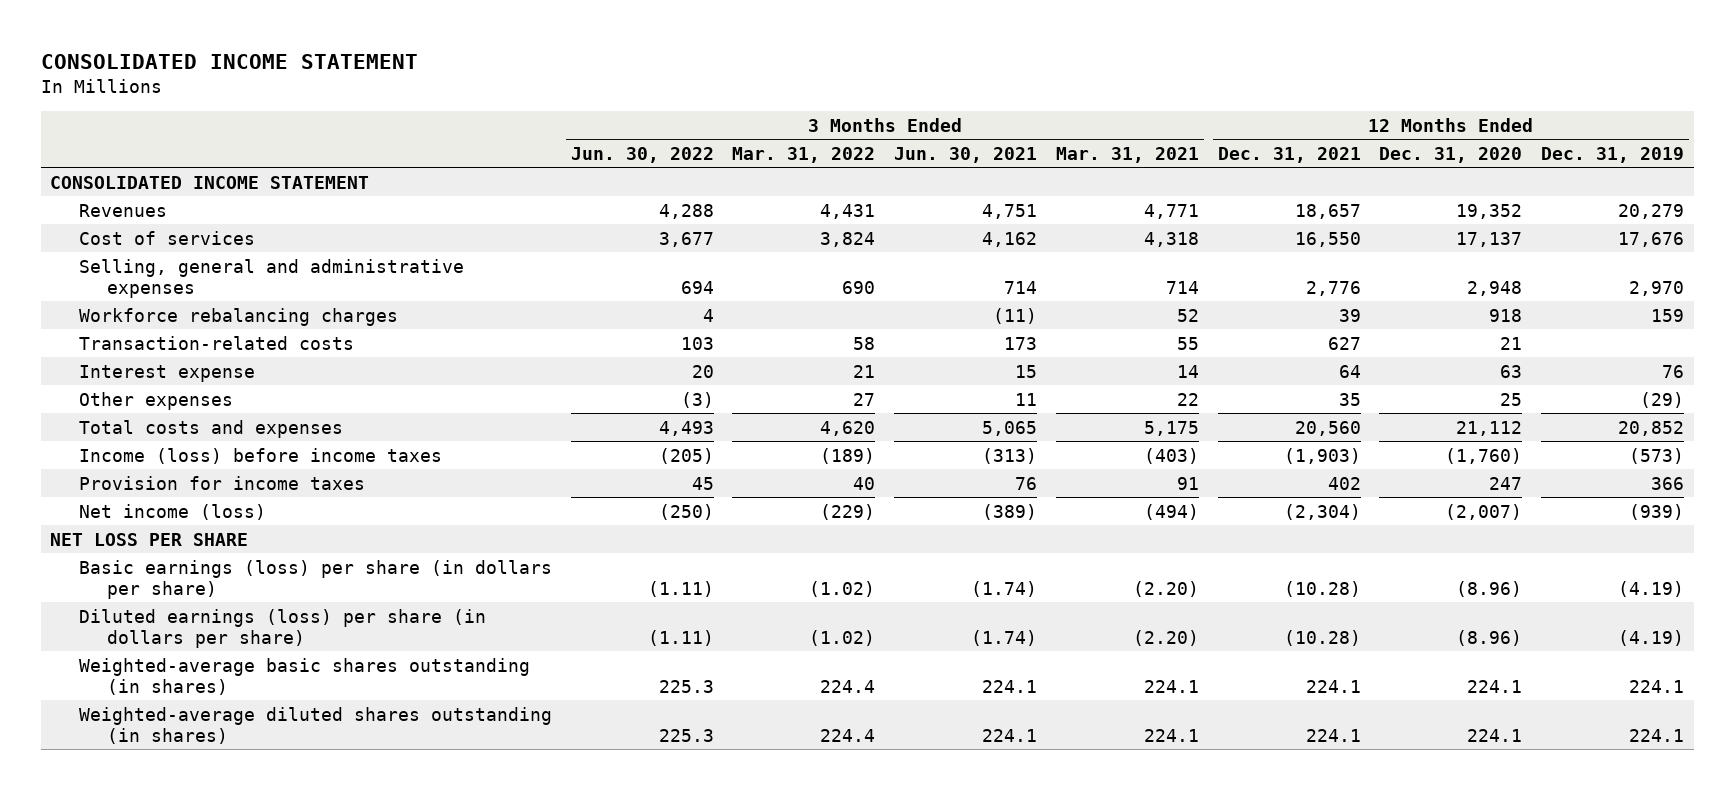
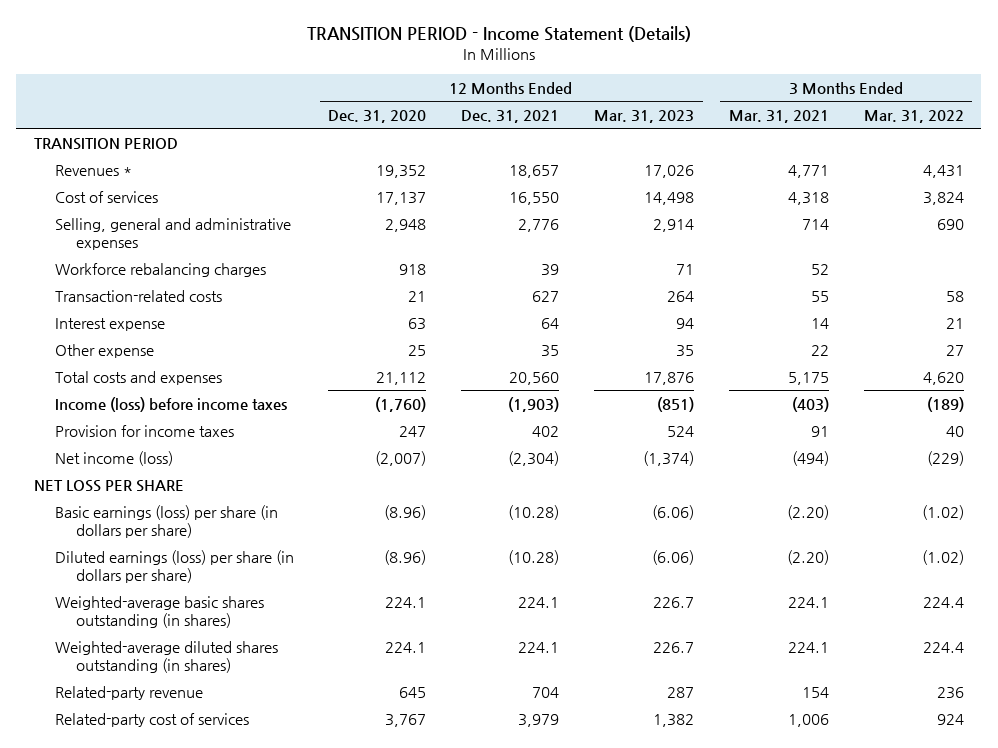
[40,53,418,69] CONSOLIDATED INCOME STATEMENT -> [306,26,691,43] TRANSITION PERIOD - Income Statement (Details)
[570,147,714,164] Jun. 30, 2022 -> none
[894,147,1038,164] Jun. 30, 2021 -> none
[1541,147,1685,164] Dec. 31, 2019 -> none
none -> [594,109,695,123] Mar. 31, 2023
[50,175,370,189] CONSOLIDATED INCOME STATEMENT -> none
none -> [33,137,178,150] TRANSITION PERIOD
[78,203,167,217] Revenues -> [54,164,132,176] Revenues *
[78,391,233,410] Other expenses -> [54,343,154,358] Other expense
none -> [54,685,203,700] Related-party revenue
none -> [54,712,249,727] Related-party cost of services

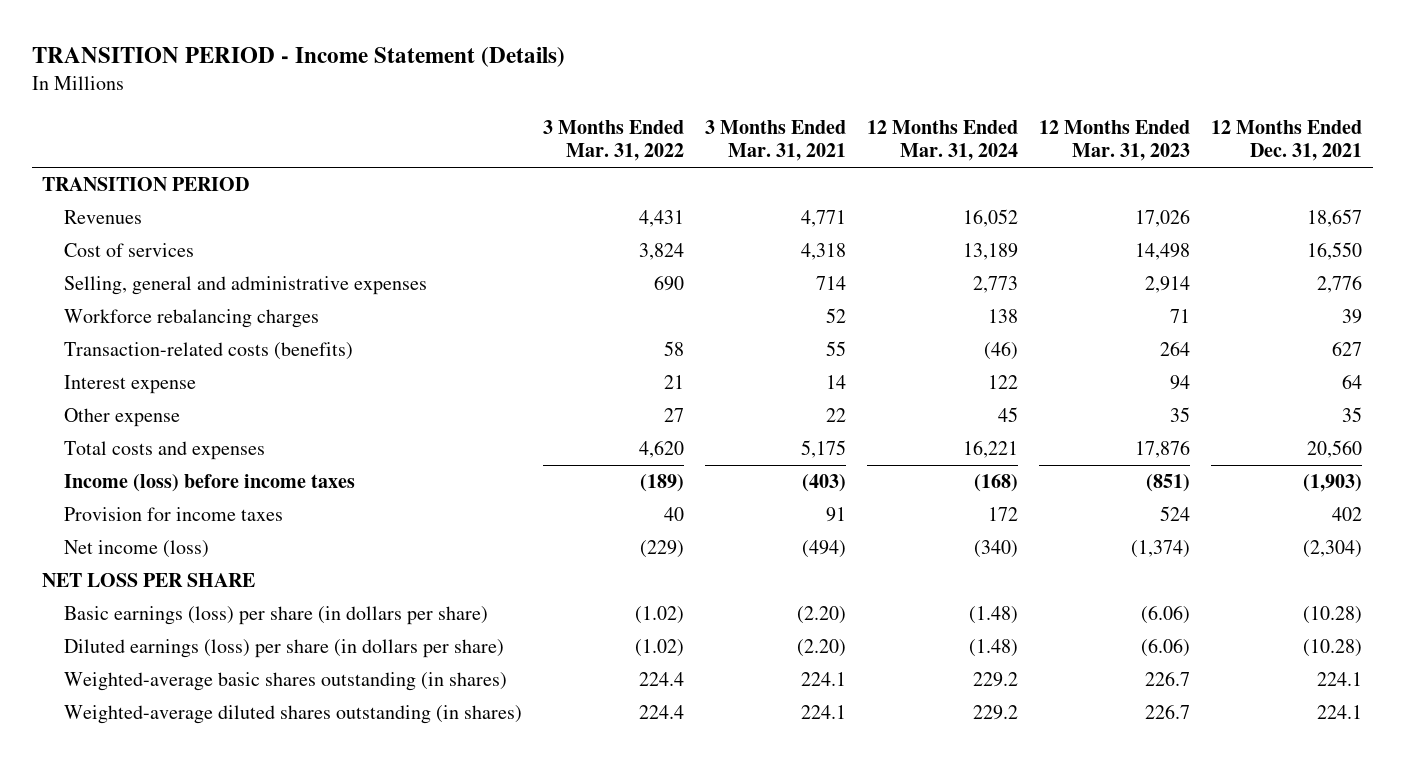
[328,109,427,123] Dec. 31, 2020 -> none
none -> [867,119,1019,162] 12 Months Ended Mar. 31, 2024
[54,164,132,176] Revenues * -> [63,210,142,225] Revenues
[54,289,222,302] Transaction-related costs -> [63,342,353,361] Transaction-related costs (benefits)
[54,685,203,700] Related-party revenue -> none
[54,712,249,727] Related-party cost of services -> none

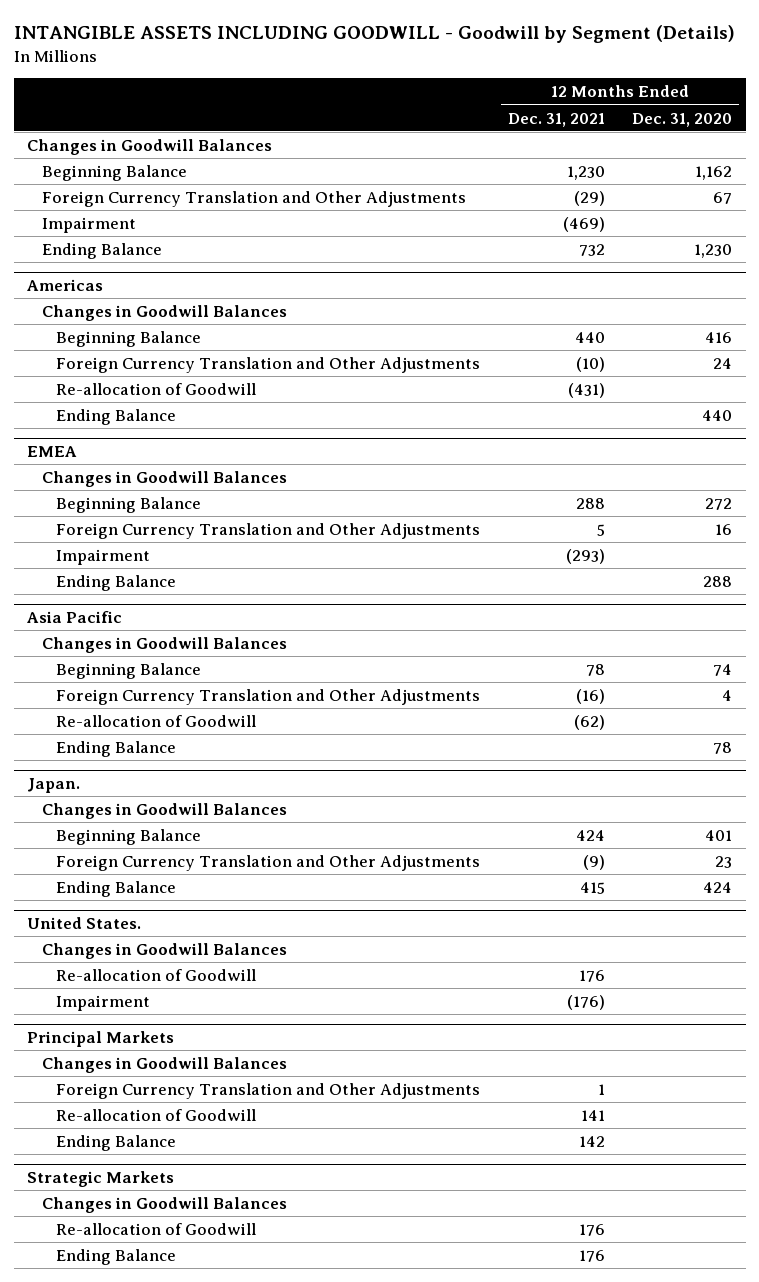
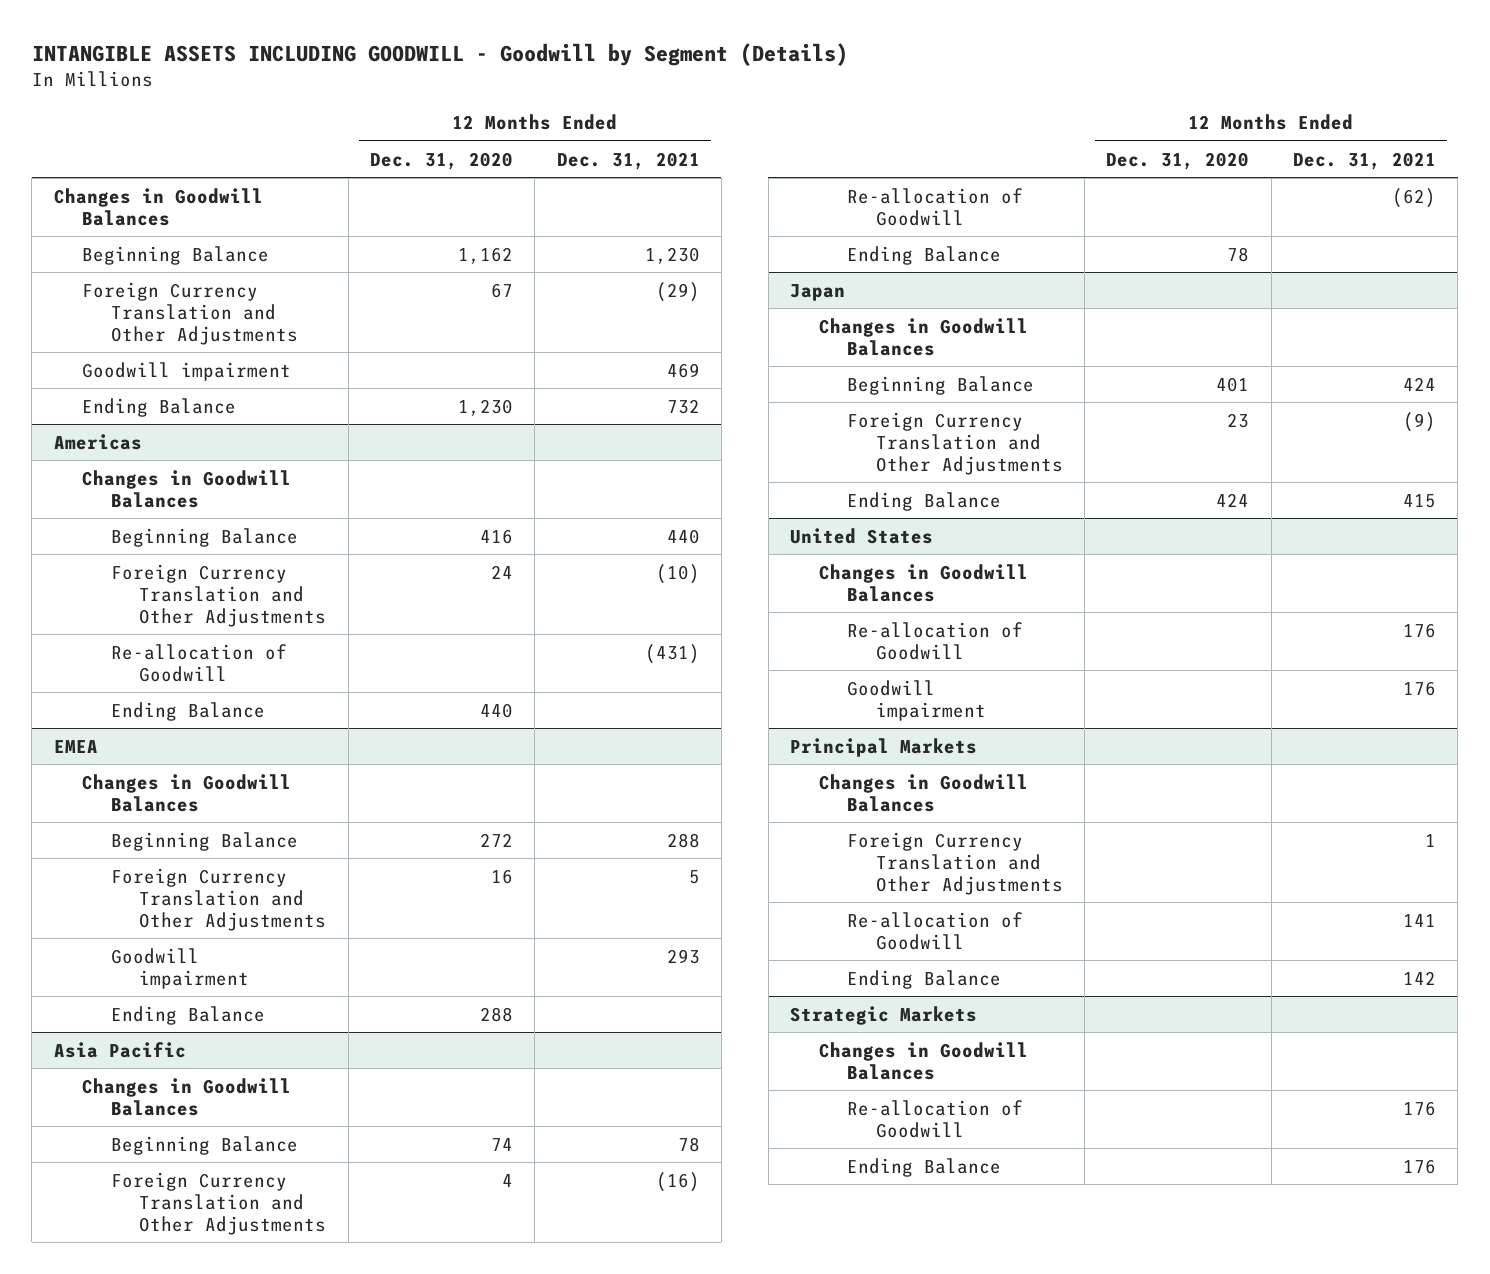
[41,216,136,233] Impairment -> [82,361,292,381] Goodwill impairment
[562,216,605,232] (469) -> [666,362,700,378] 469
[56,548,151,565] Impairment -> [110,947,250,989] Goodwill impairment
[565,548,605,564] (293) -> [666,948,700,964] 293
[27,777,81,793] Japan. -> [790,283,846,301] Japan
[27,916,142,929] United States. -> [790,527,934,544] United States
[56,994,151,1011] Impairment -> [847,679,986,721] Goodwill impairment
[566,994,605,1010] (176) -> [1403,680,1437,696] 176

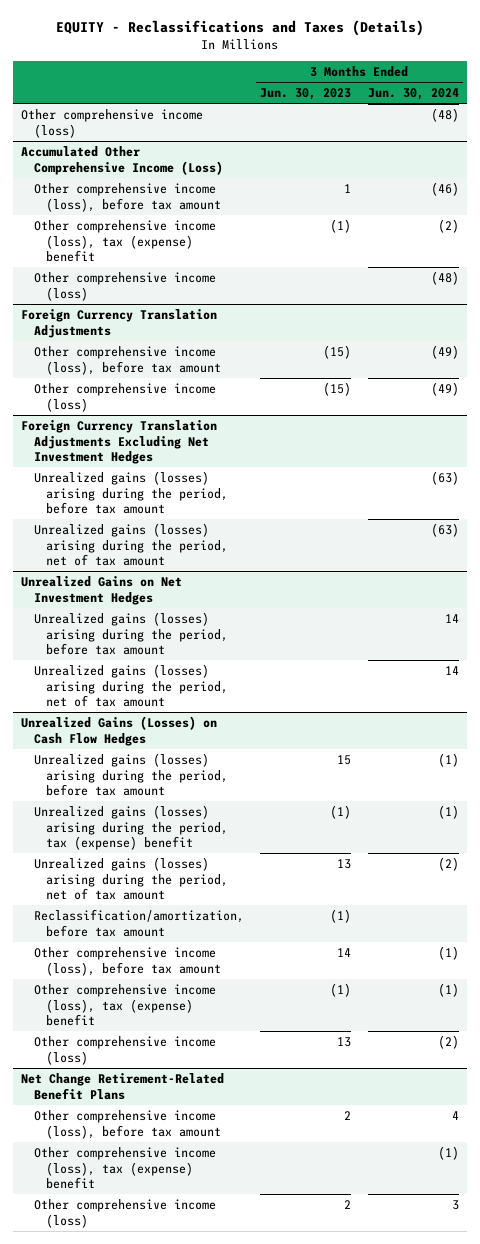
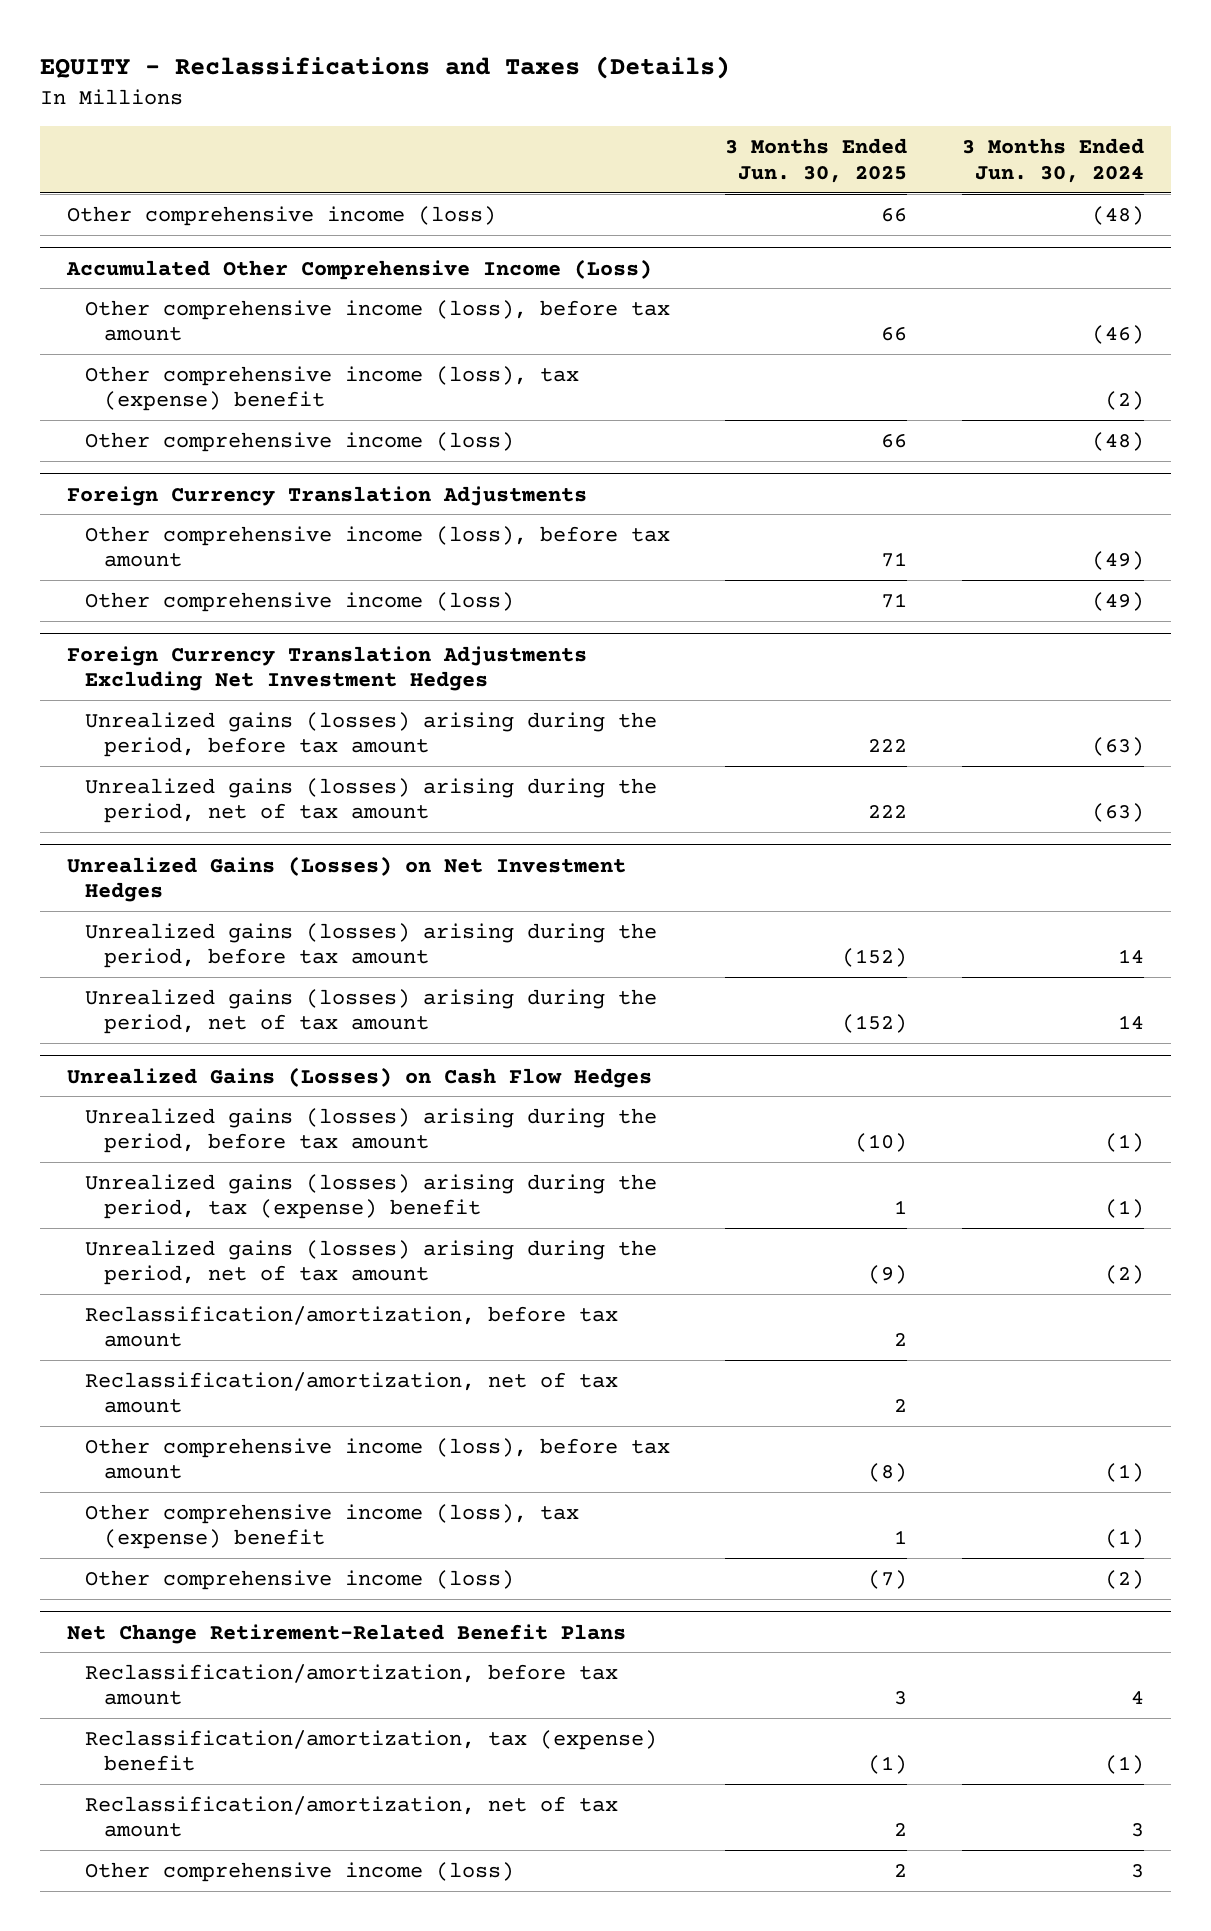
[260,88,352,101] Jun. 30, 2023 -> none
none -> [725,137,908,183] 3 Months Ended Jun. 30, 2025
[21,575,183,605] Unrealized Gains on Net Investment Hedges -> [66,855,626,903] Unrealized Gains (Losses) on Net Investment Hedges
none -> [85,1371,619,1414] Reclassification/amortization, net of tax amount
[33,1109,222,1139] Other comprehensive income (loss), before tax amount -> none
[33,1146,216,1190] Other comprehensive income (loss), tax (expense) benefit -> none
none -> [85,1663,619,1706] Reclassification/amortization, before tax amount
none -> [85,1729,658,1772] Reclassification/amortization, tax (expense) benefit
none -> [85,1795,619,1838] Reclassification/amortization, net of tax amount

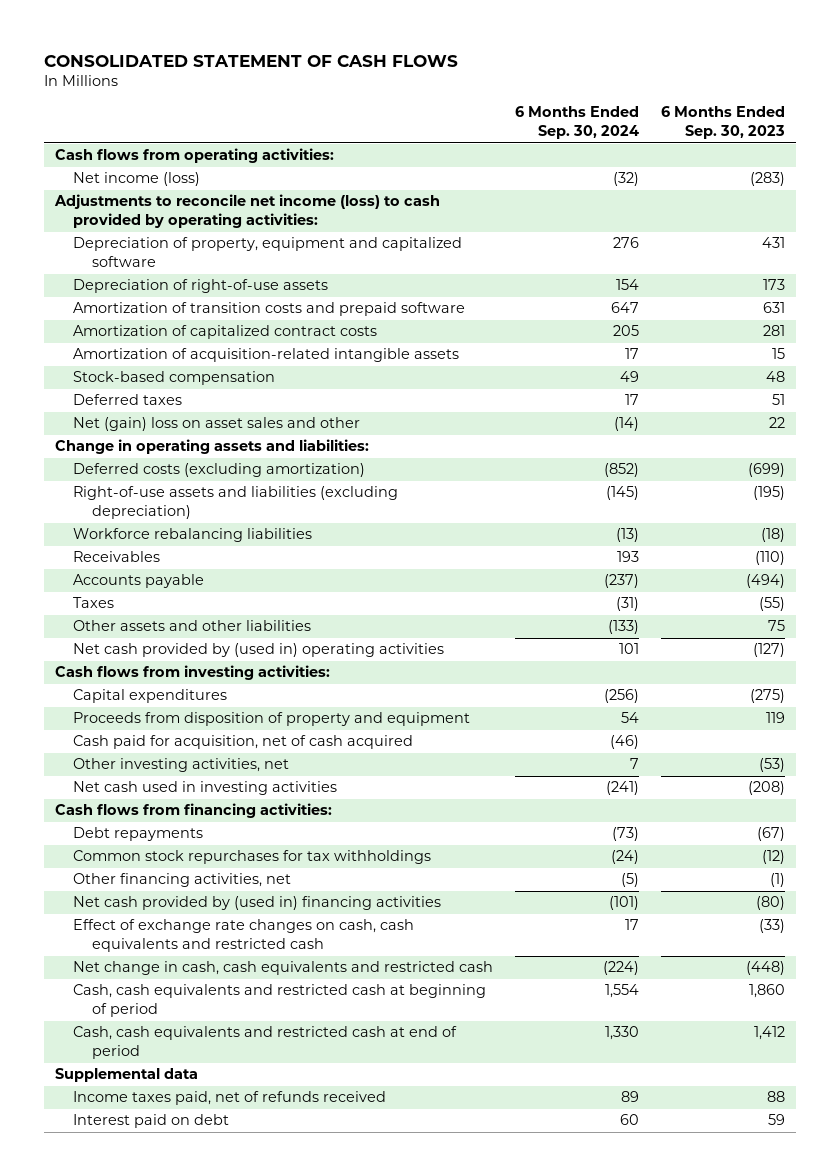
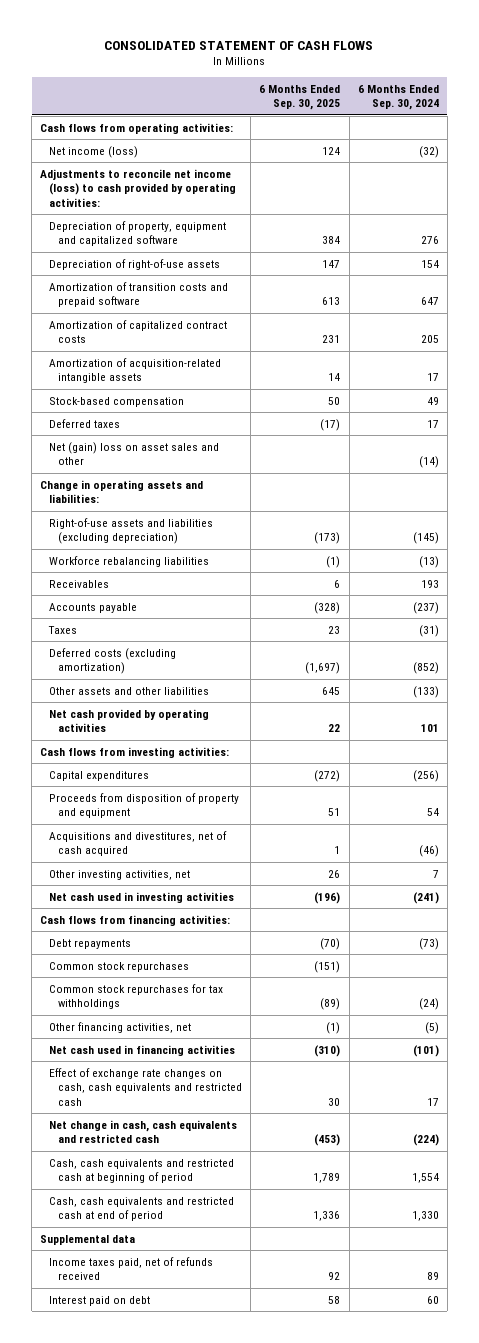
[660,106,785,140] 6 Months Ended Sep. 30, 2023 -> none
none -> [259,84,341,111] 6 Months Ended Sep. 30, 2025
[73,463,366,478] Deferred costs (excluding amortization) -> [49,647,177,675] Deferred costs (excluding amortization)
[73,643,445,658] Net cash provided by (used in) operating activities -> [49,708,210,733] Net cash provided by operating activities
[73,735,414,750] Cash paid for acquisition, net of cash acquired -> [49,830,228,857] Acquisitions and divestitures, net of cash acquired
none -> [49,961,190,972] Common stock repurchases
[73,896,442,911] Net cash provided by (used in) financing activities -> [49,1044,236,1056] Net cash used in financing activities

